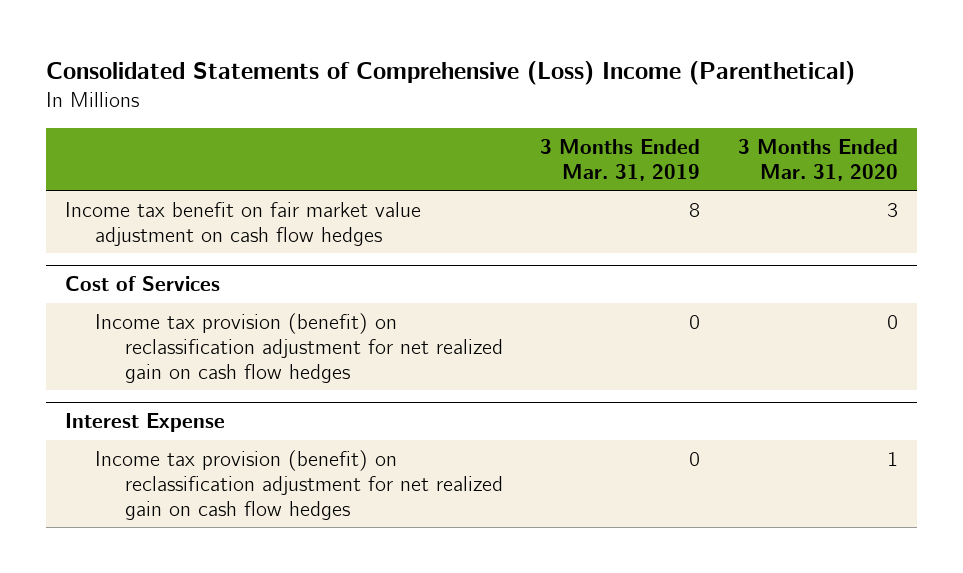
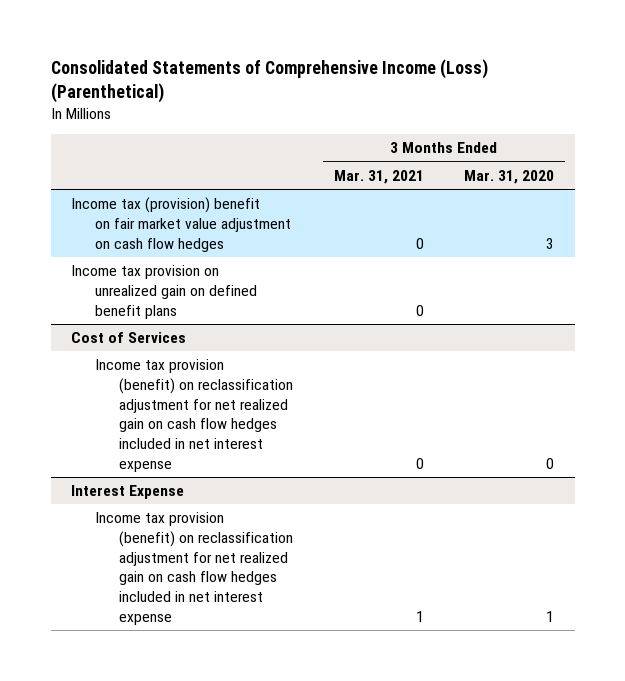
[45,60,855,85] Consolidated Statements of Comprehensive (Loss) Income (Parenthetical) -> [50,59,488,104] Consolidated Statements of Comprehensive Income (Loss) (Parenthetical)
[540,138,701,181] 3 Months Ended Mar. 31, 2019 -> none
none -> [333,169,424,184] Mar. 31, 2021
[64,202,421,246] Income tax benefit on fair market value adjustment on cash flow hedges -> [70,197,291,252] Income tax (provision) benefit on fair market value adjustment on cash flow hedges
none -> [70,265,257,319] Income tax provision on unrealized gain on defined benefit plans
[94,313,503,383] Income tax provision (benefit) on reclassification adjustment for net realized gain on cash flow hedges -> [94,359,293,473] Income tax provision (benefit) on reclassification adjustment for net realized gain on cash flow hedges included in net interest expense
[94,450,503,520] Income tax provision (benefit) on reclassification adjustment for net realized gain on cash flow hedges -> [94,512,293,626] Income tax provision (benefit) on reclassification adjustment for net realized gain on cash flow hedges included in net interest expense

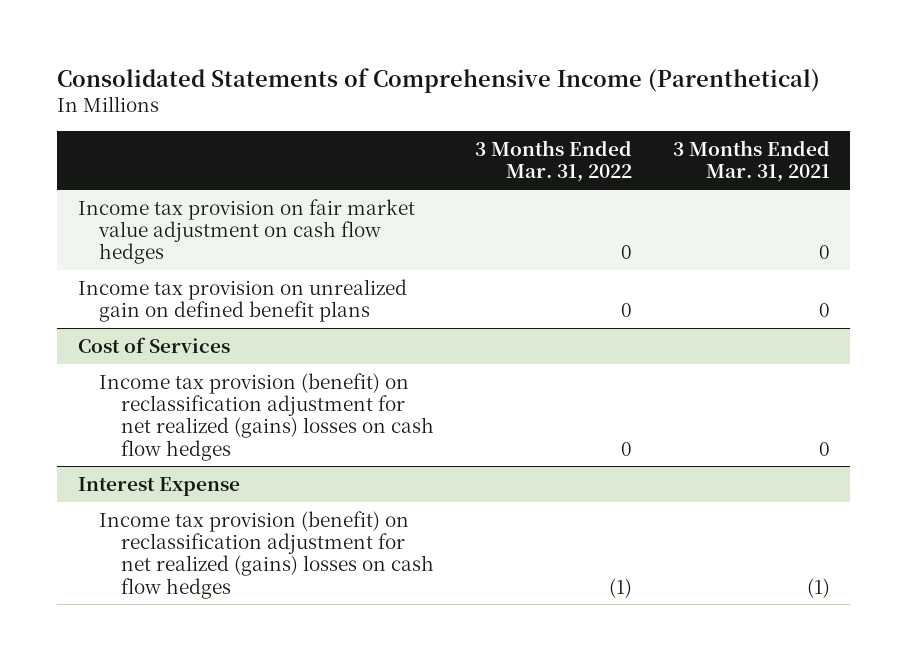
[50,59,488,104] Consolidated Statements of Comprehensive Income (Loss) (Parenthetical) -> [57,67,821,93] Consolidated Statements of Comprehensive Income (Parenthetical)
[464,169,555,184] Mar. 31, 2020 -> none
none -> [474,139,632,183] 3 Months Ended Mar. 31, 2022
[70,197,291,252] Income tax (provision) benefit on fair market value adjustment on cash flow hedges -> [77,198,415,265] Income tax provision on fair market value adjustment on cash flow hedges
[94,359,293,473] Income tax provision (benefit) on reclassification adjustment for net realized gain on cash flow hedges included in net interest expense -> [99,372,435,461] Income tax provision (benefit) on reclassification adjustment for net realized (gains) losses on cash flow hedges
[94,512,293,626] Income tax provision (benefit) on reclassification adjustment for net realized gain on cash flow hedges included in net interest expense -> [99,510,435,599] Income tax provision (benefit) on reclassification adjustment for net realized (gains) losses on cash flow hedges
[415,611,424,623] 1 -> [806,577,830,598] (1)

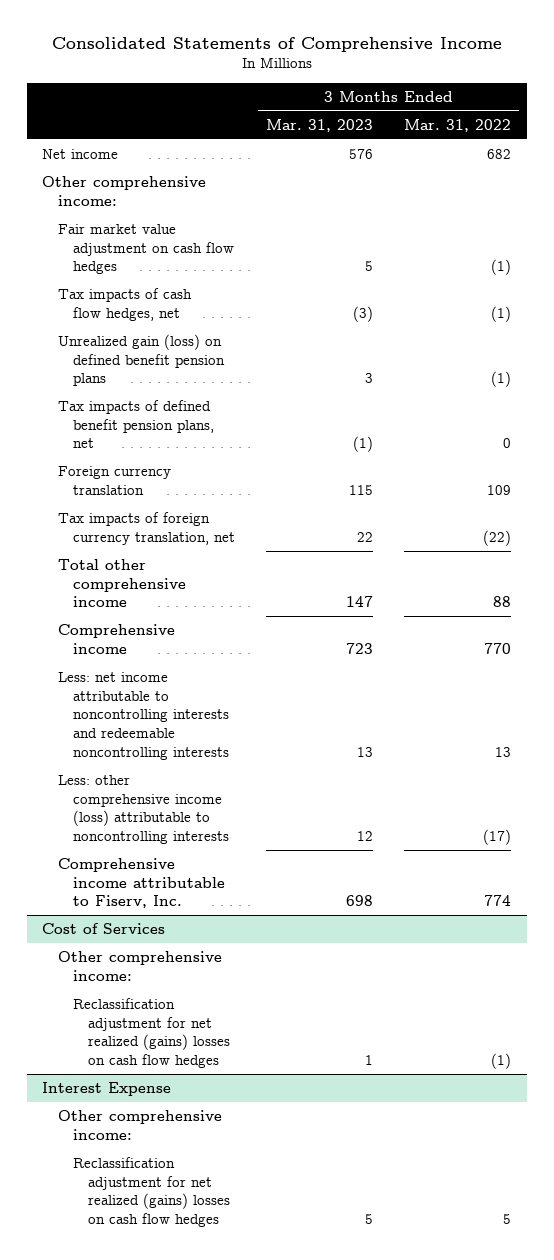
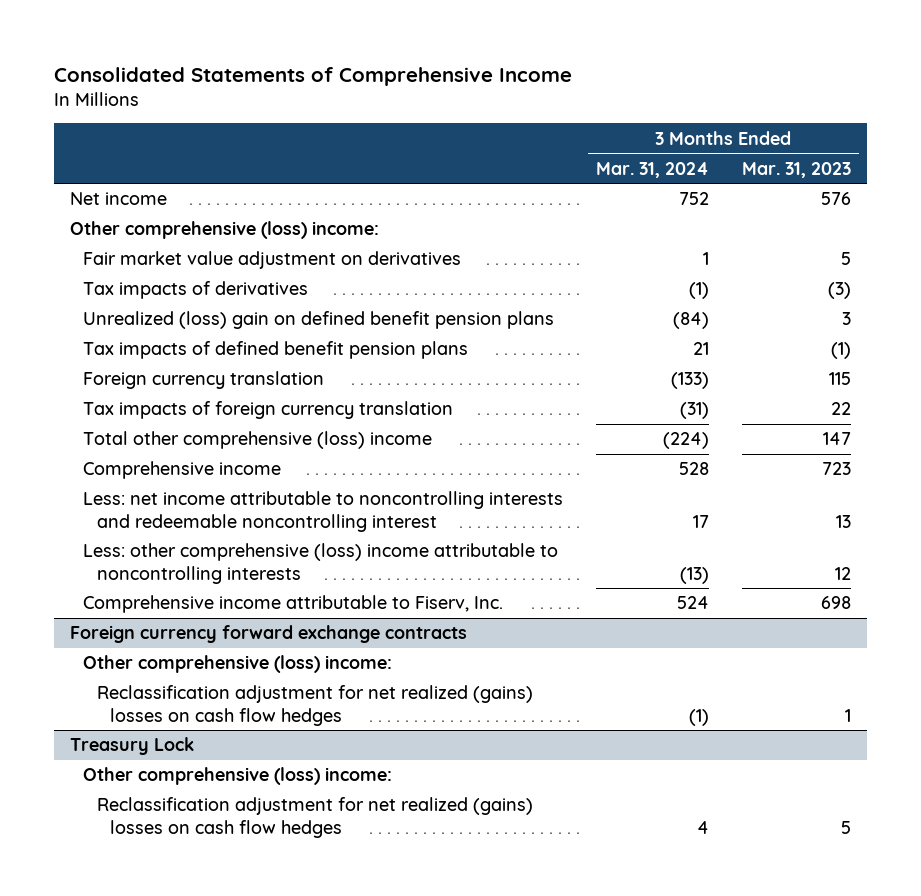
[404,118,512,132] Mar. 31, 2022 -> none
none -> [596,161,710,178] Mar. 31, 2024
[42,175,207,206] Other comprehensive income: -> [70,221,380,240] Other comprehensive (loss) income:
[57,223,234,275] Fair market value adjustment on cash flow hedges -> [83,251,462,270] Fair market value adjustment on derivatives
[57,287,192,321] Tax impacts of cash flow hedges, net -> [83,281,309,300] Tax impacts of derivatives
[57,333,225,387] Unrealized gain (loss) on defined benefit pension plans -> [83,311,555,330] Unrealized (loss) gain on defined benefit pension plans
[57,399,214,449] Tax impacts of defined benefit pension plans, net -> [83,341,469,360] Tax impacts of defined benefit pension plans
[57,511,235,545] Tax impacts of foreign currency translation, net -> [83,401,454,420] Tax impacts of foreign currency translation
[57,558,186,608] Total other comprehensive income -> [83,431,433,450] Total other comprehensive (loss) income
[57,671,229,760] Less: net income attributable to noncontrolling interests and redeemable noncontrolling interests -> [83,491,564,532] Less: net income attributable to noncontrolling interests and redeemable noncontrolling interest
[57,774,229,844] Less: other comprehensive income (loss) attributable to noncontrolling interests -> [83,543,559,584] Less: other comprehensive (loss) income attributable to noncontrolling interests
[42,922,166,934] Cost of Services -> none
none -> [70,625,468,644] Foreign currency forward exchange contracts
[57,950,222,981] Other comprehensive income: -> [83,655,393,674] Other comprehensive (loss) income:
[42,1081,172,1096] Interest Expense -> none
none -> [70,737,195,756] Treasury Lock
[57,1109,222,1140] Other comprehensive income: -> [83,767,393,786] Other comprehensive (loss) income:

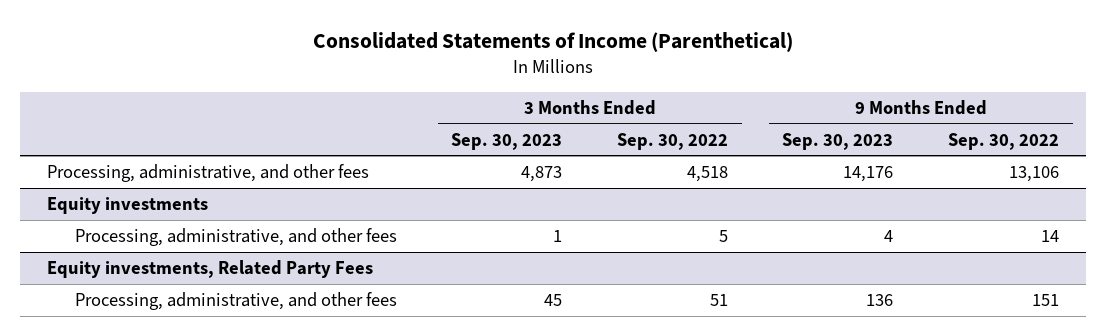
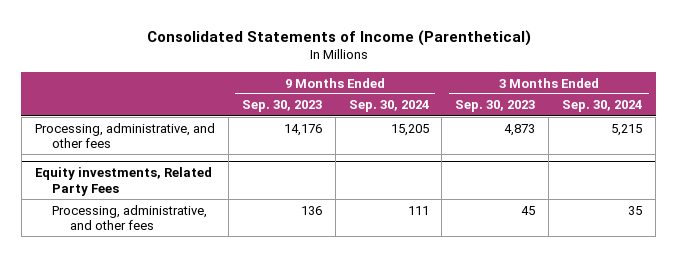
[616,132,728,150] Sep. 30, 2022 -> none
[947,132,1059,150] Sep. 30, 2022 -> none
none -> [348,100,429,113] Sep. 30, 2024
none -> [562,100,643,113] Sep. 30, 2024
[47,196,209,214] Equity investments -> none
[74,227,397,246] Processing, administrative, and other fees -> none

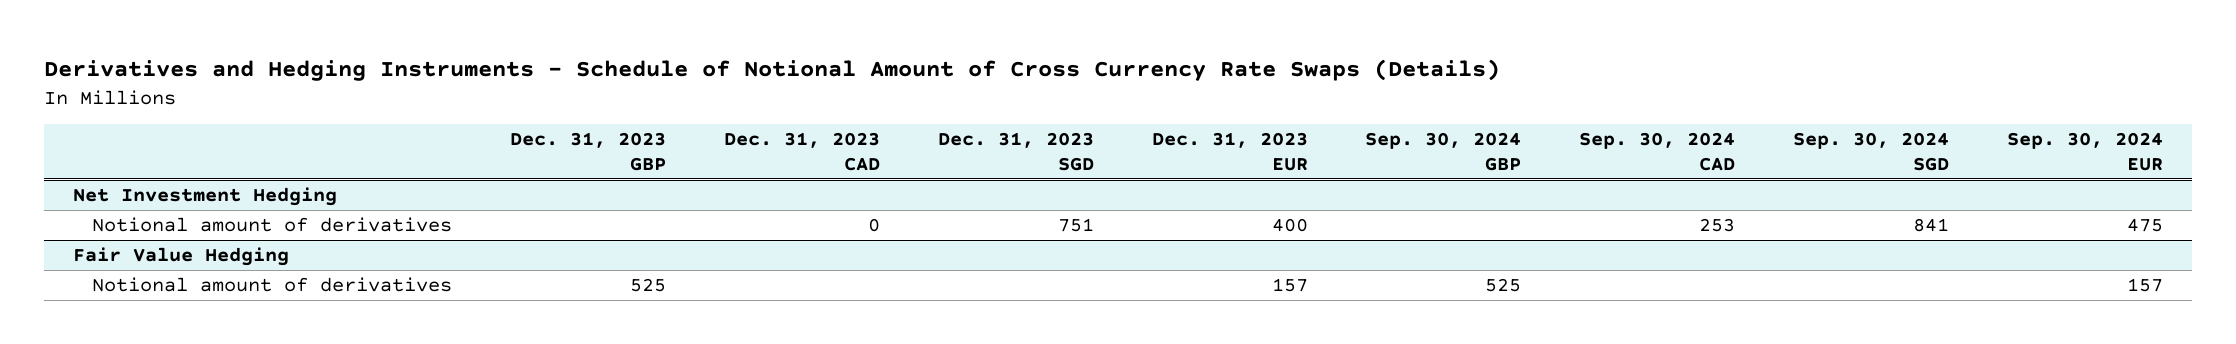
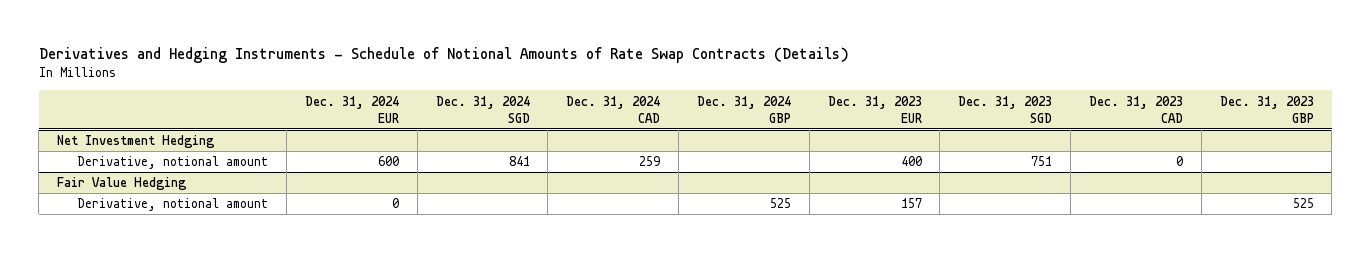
[43,58,1500,81] Derivatives and Hedging Instruments - Schedule of Notional Amount of Cross Currency Rate Swaps (Details) -> [38,47,849,64] Derivatives and Hedging Instruments - Schedule of Notional Amounts of Rate Swap Contracts (Details)
[1365,132,1522,171] Sep. 30, 2024 GBP -> none
[1579,132,1736,171] Sep. 30, 2024 CAD -> none
[1793,132,1950,171] Sep. 30, 2024 SGD -> none
[2007,132,2164,171] Sep. 30, 2024 EUR -> none
none -> [304,95,399,123] Dec. 31, 2024 EUR
none -> [435,95,530,123] Dec. 31, 2024 SGD
none -> [566,95,661,123] Dec. 31, 2024 CAD
none -> [696,95,791,123] Dec. 31, 2024 GBP
[91,217,452,233] Notional amount of derivatives -> [77,156,269,170] Derivative, notional amount
[91,277,452,293] Notional amount of derivatives -> [77,198,269,212] Derivative, notional amount

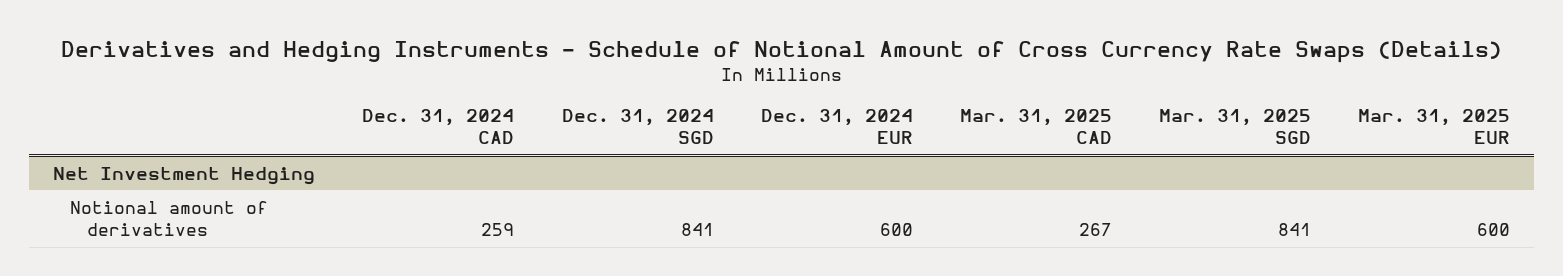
[38,47,849,64] Derivatives and Hedging Instruments - Schedule of Notional Amounts of Rate Swap Contracts (Details) -> [60,40,1502,63] Derivatives and Hedging Instruments - Schedule of Notional Amount of Cross Currency Rate Swaps (Details)
[696,95,791,123] Dec. 31, 2024 GBP -> none
[827,95,922,123] Dec. 31, 2023 EUR -> none
[958,95,1053,123] Dec. 31, 2023 SGD -> none
[1088,95,1183,123] Dec. 31, 2023 CAD -> none
[1219,95,1314,123] Dec. 31, 2023 GBP -> none
none -> [959,109,1112,145] Mar. 31, 2025 CAD
none -> [1159,109,1312,145] Mar. 31, 2025 SGD
none -> [1358,109,1511,145] Mar. 31, 2025 EUR
[57,177,188,191] Fair Value Hedging -> none
[77,198,269,212] Derivative, notional amount -> none
[77,156,269,170] Derivative, notional amount -> [69,200,268,237] Notional amount of derivatives

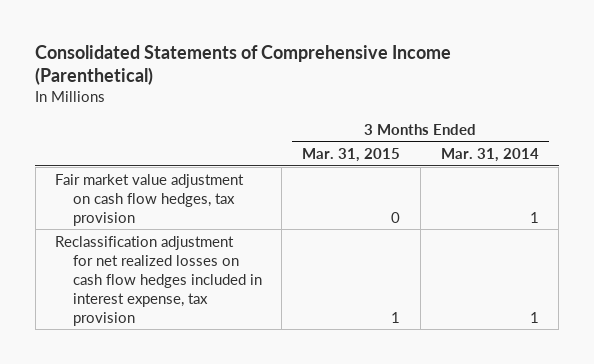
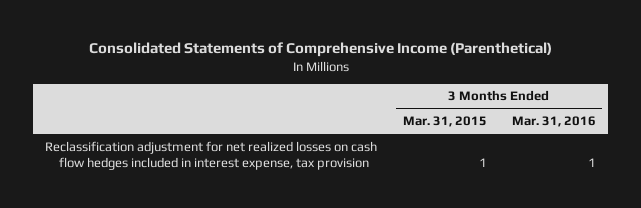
[440,148,539,163] Mar. 31, 2014 -> none
none -> [511,116,596,128] Mar. 31, 2016
[55,173,245,226] Fair market value adjustment on cash flow hedges, tax provision -> none

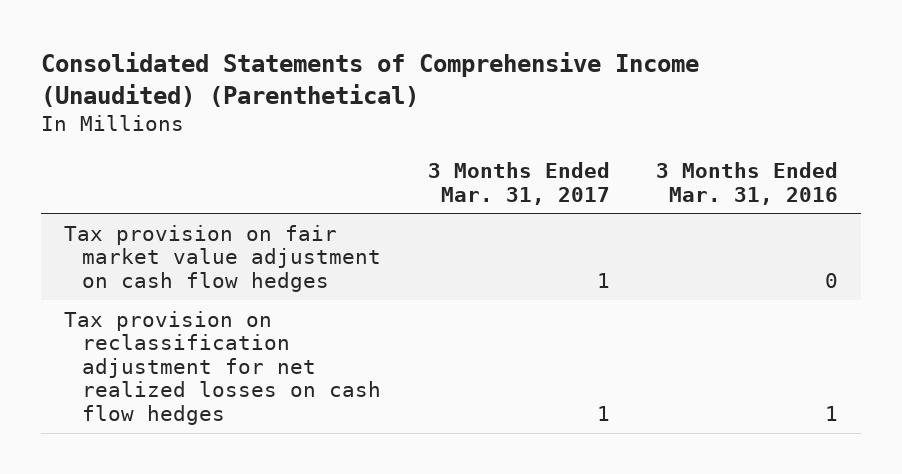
[88,42,552,58] Consolidated Statements of Comprehensive Income (Parenthetical) -> [40,52,699,107] Consolidated Statements of Comprehensive Income (Unaudited) (Parenthetical)
[402,116,487,128] Mar. 31, 2015 -> none
none -> [427,161,610,205] 3 Months Ended Mar. 31, 2017
none -> [63,224,382,292] Tax provision on fair market value adjustment on cash flow hedges
[45,140,378,171] Reclassification adjustment for net realized losses on cash flow hedges included in interest expense, tax provision -> [63,310,382,425] Tax provision on reclassification adjustment for net realized losses on cash flow hedges

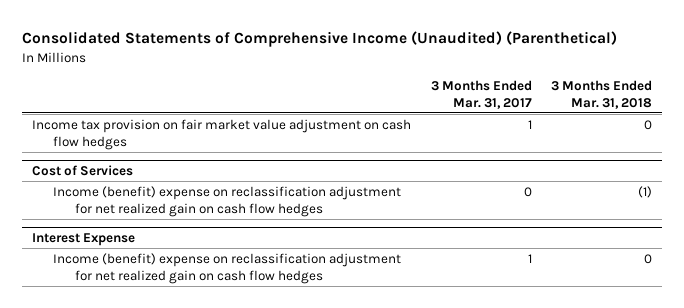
[656,161,839,205] 3 Months Ended Mar. 31, 2016 -> none
none -> [551,79,653,109] 3 Months Ended Mar. 31, 2018
[63,224,382,292] Tax provision on fair market value adjustment on cash flow hedges -> [31,118,411,150] Income tax provision on fair market value adjustment on cash flow hedges
none -> [31,165,133,177] Cost of Services
[63,310,382,425] Tax provision on reclassification adjustment for net realized losses on cash flow hedges -> [53,185,402,217] Income (benefit) expense on reclassification adjustment for net realized gain on cash flow hedges
[596,405,610,421] 1 -> [523,186,532,197] 0
none -> [31,233,135,247] Interest Expense
none -> [53,252,402,284] Income (benefit) expense on reclassification adjustment for net realized gain on cash flow hedges

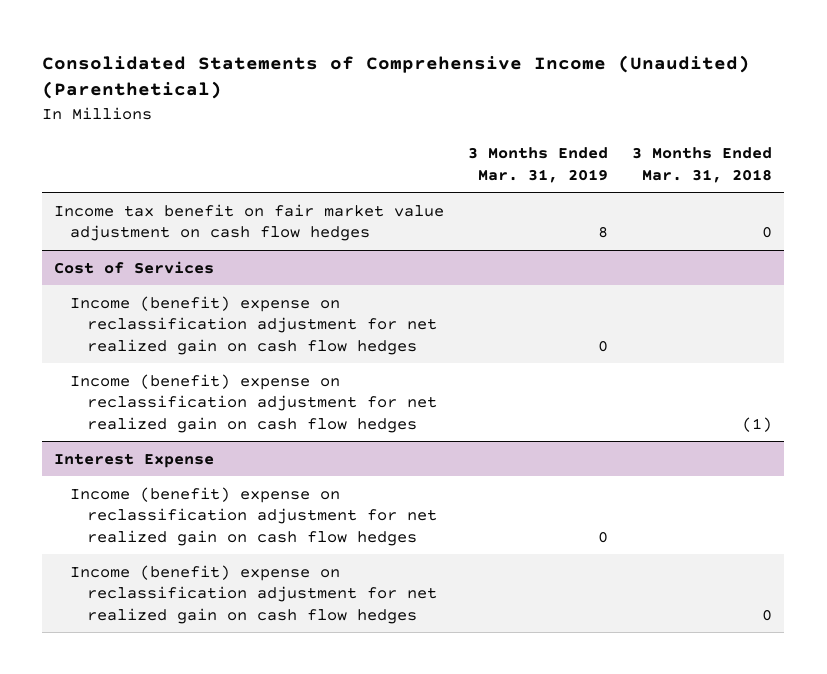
[430,79,532,109] 3 Months Ended Mar. 31, 2017 -> none
none -> [468,147,609,183] 3 Months Ended Mar. 31, 2019
[31,118,411,150] Income tax provision on fair market value adjustment on cash flow hedges -> [54,203,445,242] Income tax benefit on fair market value adjustment on cash flow hedges
none -> [70,295,437,355] Income (benefit) expense on reclassification adjustment for net realized gain on cash flow hedges
none -> [70,486,437,546] Income (benefit) expense on reclassification adjustment for net realized gain on cash flow hedges

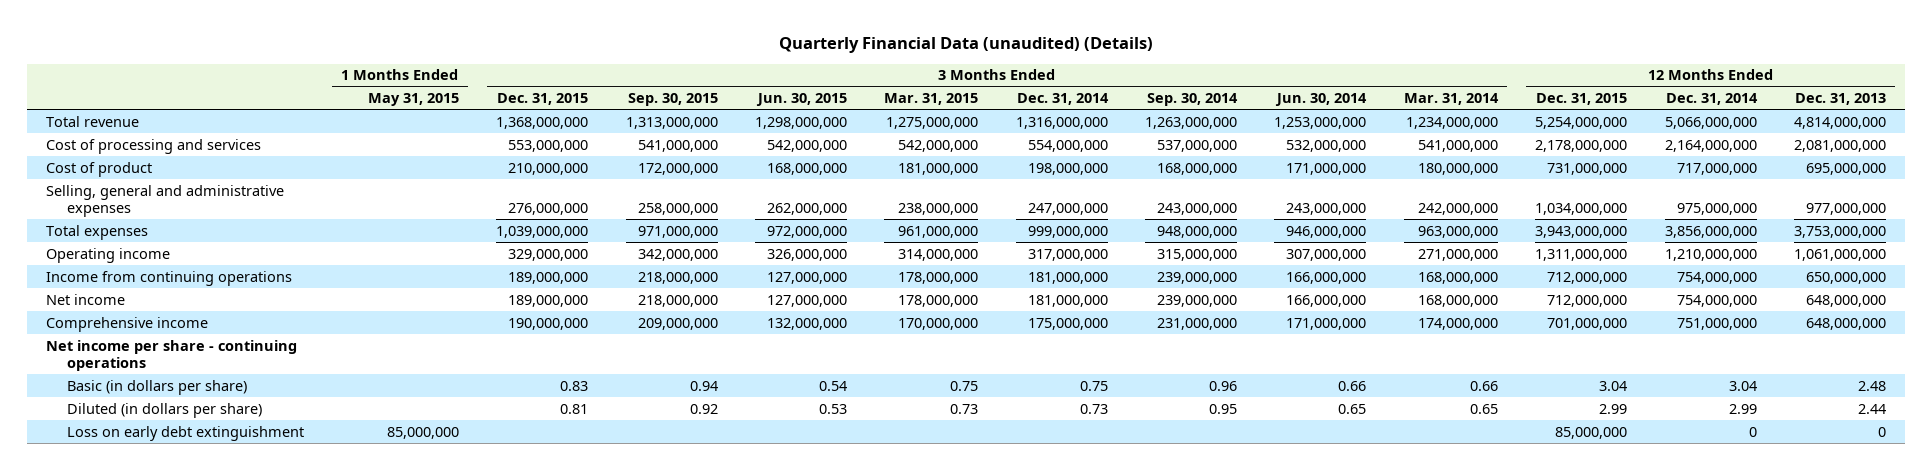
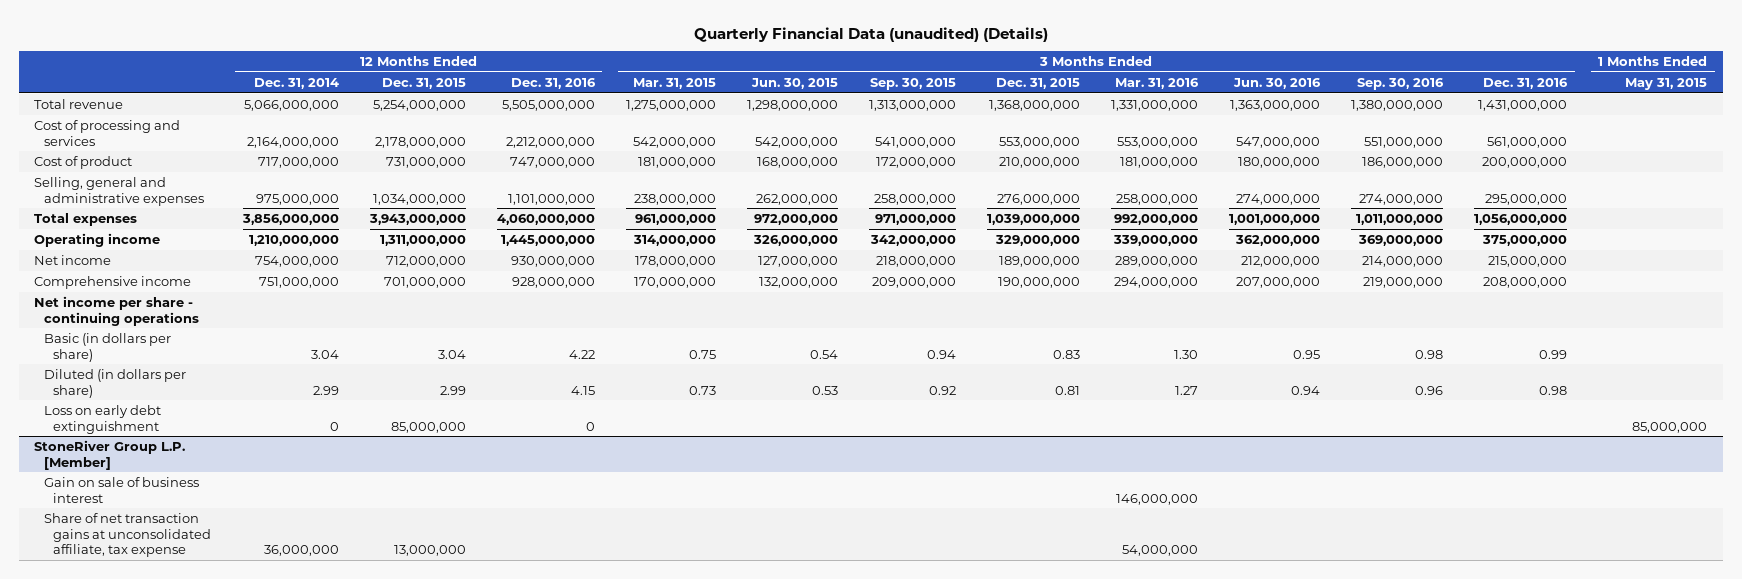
[1016,92,1109,105] Dec. 31, 2014 -> none
[1147,92,1239,106] Sep. 30, 2014 -> none
[1275,92,1368,106] Jun. 30, 2014 -> none
[1403,92,1499,105] Mar. 31, 2014 -> none
[1794,92,1886,105] Dec. 31, 2013 -> none
none -> [510,77,596,89] Dec. 31, 2016
none -> [1115,77,1200,89] Mar. 31, 2016
none -> [1233,77,1322,89] Jun. 30, 2016
none -> [1357,77,1445,90] Sep. 30, 2016
none -> [1483,77,1569,89] Dec. 31, 2016
[45,270,292,286] Income from continuing operations -> none
none -> [34,439,186,470] StoneRiver Group L.P. [Member]
none -> [43,476,199,503] Gain on sale of business interest
none -> [43,512,212,558] Share of net transaction gains at unconsolidated affiliate, tax expense

